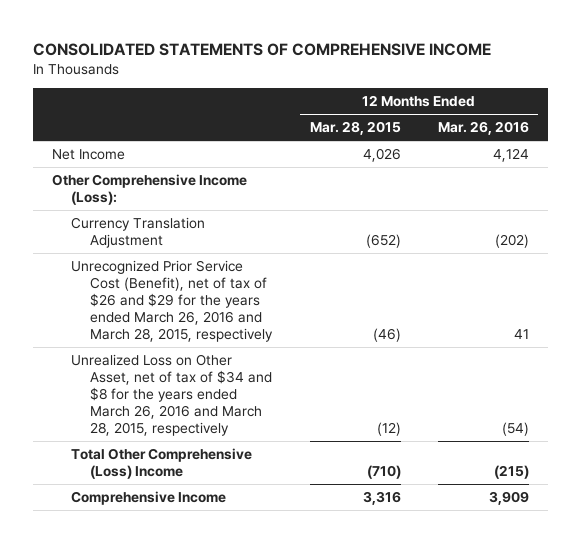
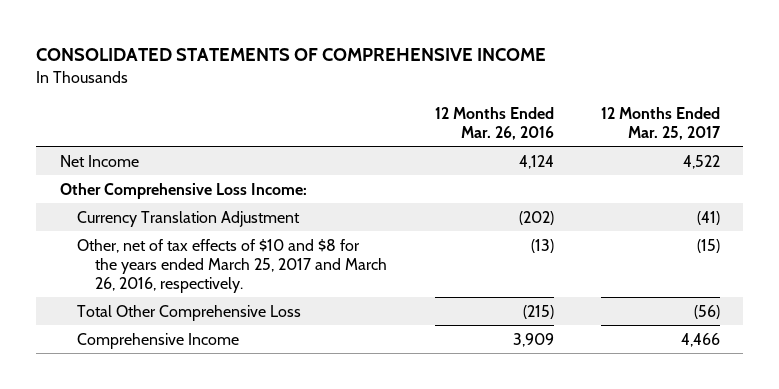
[309,121,401,136] Mar. 28, 2015 -> none
none -> [600,106,721,140] 12 Months Ended Mar. 25, 2017
[52,173,248,205] Other Comprehensive Income (Loss): -> [59,182,307,199] Other Comprehensive Loss Income:
[71,259,274,342] Unrecognized Prior Service Cost (Benefit), net of tax of $26 and $29 for the years ended March 26, 2016 and March 28, 2015, respectively -> none
[71,353,273,436] Unrealized Loss on Other Asset, net of tax of $34 and $8 for the years ended March 26, 2016 and March 28, 2015, respectively -> [77,238,388,293] Other, net of tax effects of $10 and $8 for the years ended March 25, 2017 and March 26, 2016, respectively.
[502,421,530,436] (54) -> [530,238,554,253] (13)
[71,447,253,479] Total Other Comprehensive (Loss) Income -> [77,304,302,321] Total Other Comprehensive Loss

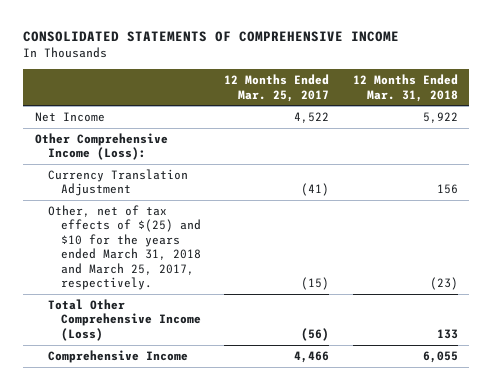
[434,106,554,140] 12 Months Ended Mar. 26, 2016 -> none
none -> [352,74,458,102] 12 Months Ended Mar. 31, 2018
[59,182,307,199] Other Comprehensive Loss Income: -> [34,133,168,161] Other Comprehensive Income (Loss):
[77,238,388,293] Other, net of tax effects of $10 and $8 for the years ended March 25, 2017 and March 26, 2016, respectively. -> [47,205,202,291] Other, net of tax effects of $(25) and $10 for the years ended March 31, 2018 and March 25, 2017, respectively.
[77,304,302,321] Total Other Comprehensive Loss -> [47,299,202,341] Total Other Comprehensive Income (Loss)

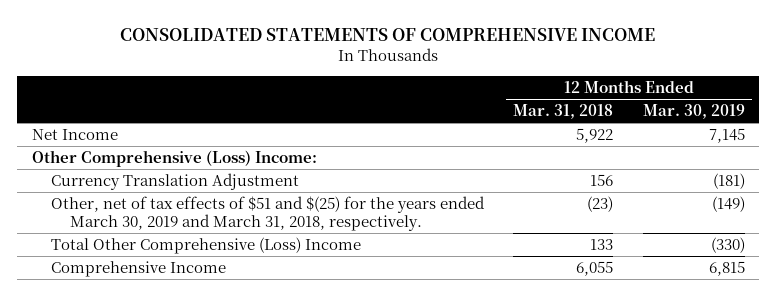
[224,74,330,102] 12 Months Ended Mar. 25, 2017 -> none
none -> [642,104,745,120] Mar. 30, 2019
[34,133,168,161] Other Comprehensive Income (Loss): -> [32,150,318,168] Other Comprehensive (Loss) Income:
[47,205,202,291] Other, net of tax effects of $(25) and $10 for the years ended March 31, 2018 and March 25, 2017, respectively. -> [51,196,486,231] Other, net of tax effects of $51 and $(25) for the years ended March 30, 2019 and March 31, 2018, respectively.
[47,299,202,341] Total Other Comprehensive Income (Loss) -> [51,237,362,255] Total Other Comprehensive (Loss) Income

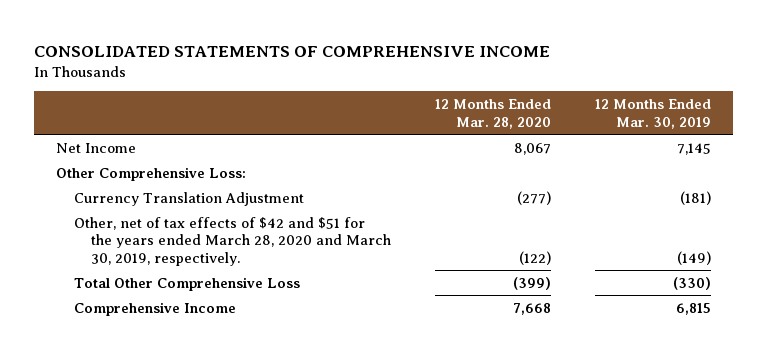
[513,104,614,120] Mar. 31, 2018 -> none
none -> [435,99,552,129] 12 Months Ended Mar. 28, 2020
[32,150,318,168] Other Comprehensive (Loss) Income: -> [55,166,246,181] Other Comprehensive Loss:
[51,196,486,231] Other, net of tax effects of $51 and $(25) for the years ended March 30, 2019 and March 31, 2018, respectively. -> [73,216,392,266] Other, net of tax effects of $42 and $51 for the years ended March 28, 2020 and March 30, 2019, respectively.
[51,237,362,255] Total Other Comprehensive (Loss) Income -> [73,276,300,291] Total Other Comprehensive Loss

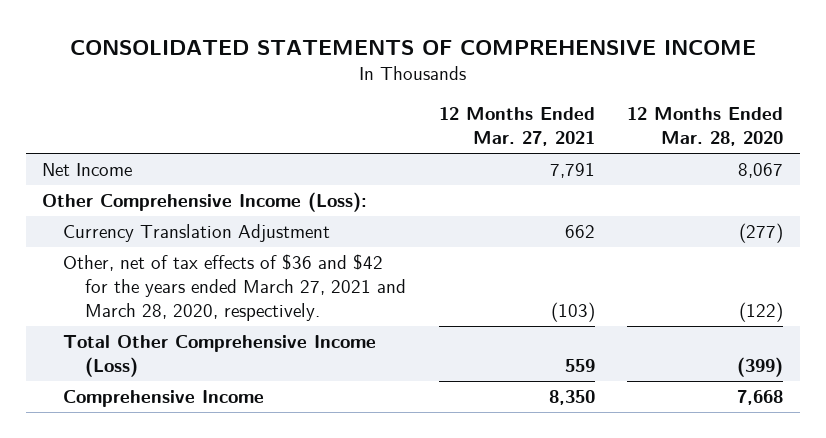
[594,99,711,129] 12 Months Ended Mar. 30, 2019 -> none
none -> [438,107,595,147] 12 Months Ended Mar. 27, 2021
[55,166,246,181] Other Comprehensive Loss: -> [42,192,368,213] Other Comprehensive Income (Loss):
[73,216,392,266] Other, net of tax effects of $42 and $51 for the years ended March 28, 2020 and March 30, 2019, respectively. -> [63,254,406,321] Other, net of tax effects of $36 and $42 for the years ended March 27, 2021 and March 28, 2020, respectively.
[73,276,300,291] Total Other Comprehensive Loss -> [63,335,377,377] Total Other Comprehensive Income (Loss)

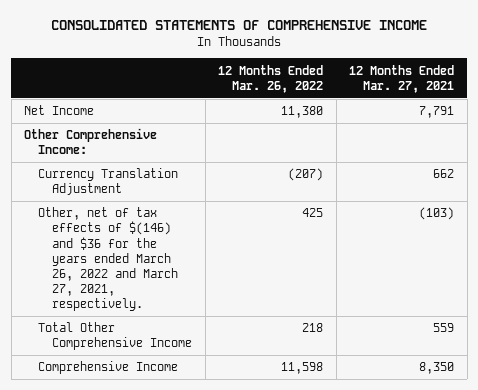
[627,107,784,147] 12 Months Ended Mar. 28, 2020 -> none
none -> [218,64,324,93] 12 Months Ended Mar. 26, 2022
[42,192,368,213] Other Comprehensive Income (Loss): -> [24,128,158,155] Other Comprehensive Income:
[63,254,406,321] Other, net of tax effects of $36 and $42 for the years ended March 27, 2021 and March 28, 2020, respectively. -> [38,207,179,311] Other, net of tax effects of $(146) and $36 for the years ended March 26, 2022 and March 27, 2021, respectively.
[63,335,377,377] Total Other Comprehensive Income (Loss) -> [38,322,193,351] Total Other Comprehensive Income

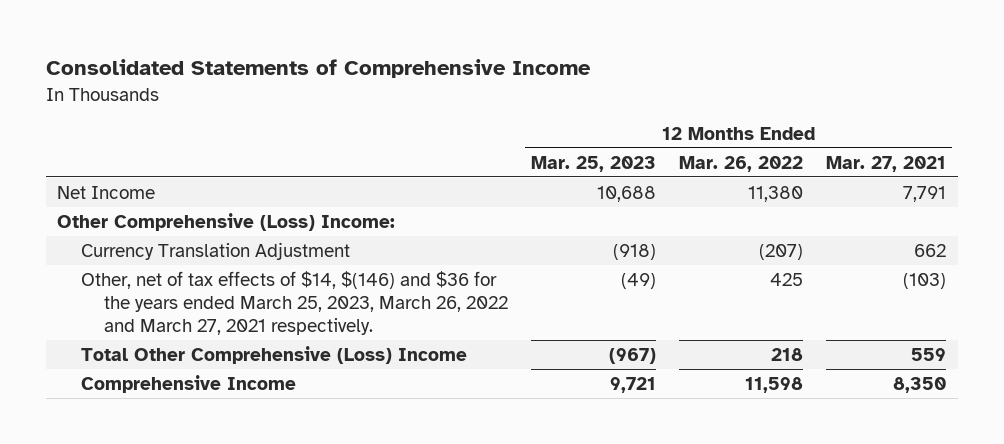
[51,19,428,30] CONSOLIDATED STATEMENTS OF COMPREHENSIVE INCOME -> [45,59,591,79] Consolidated Statements of Comprehensive Income
none -> [530,155,656,172] Mar. 25, 2023
[24,128,158,155] Other Comprehensive Income: -> [57,212,396,231] Other Comprehensive (Loss) Income:
[38,207,179,311] Other, net of tax effects of $(146) and $36 for the years ended March 26, 2022 and March 27, 2021, respectively. -> [80,270,508,336] Other, net of tax effects of $14, $(146) and $36 for the years ended March 25, 2023, March 26, 2022 and March 27, 2021 respectively.
[38,322,193,351] Total Other Comprehensive Income -> [80,345,467,364] Total Other Comprehensive (Loss) Income

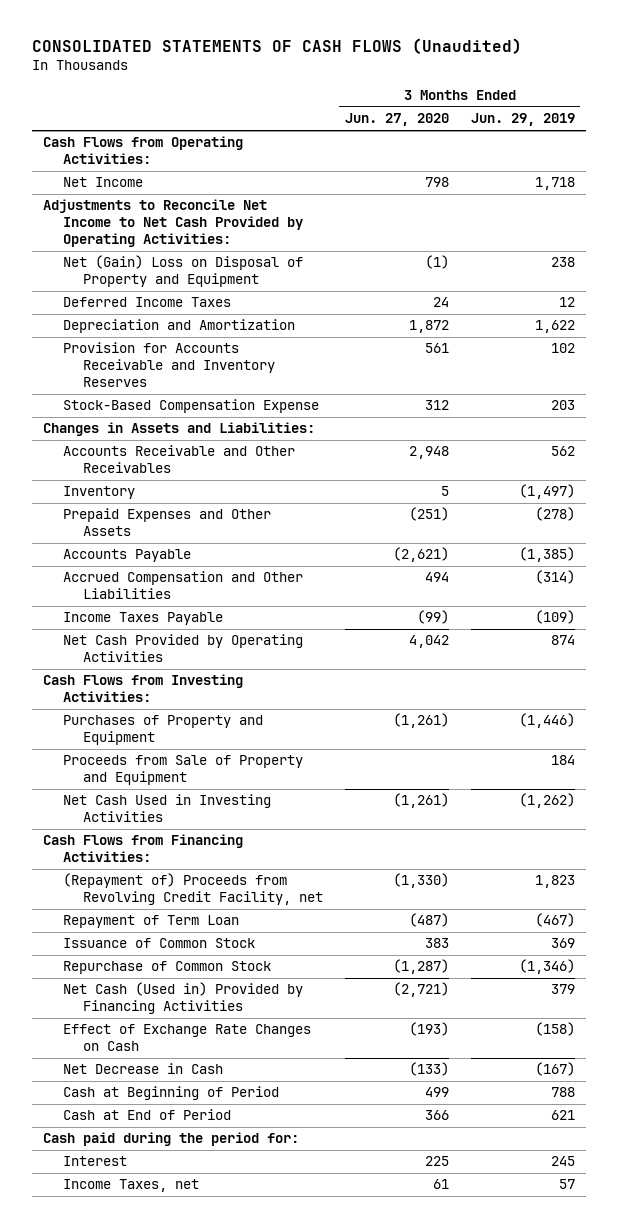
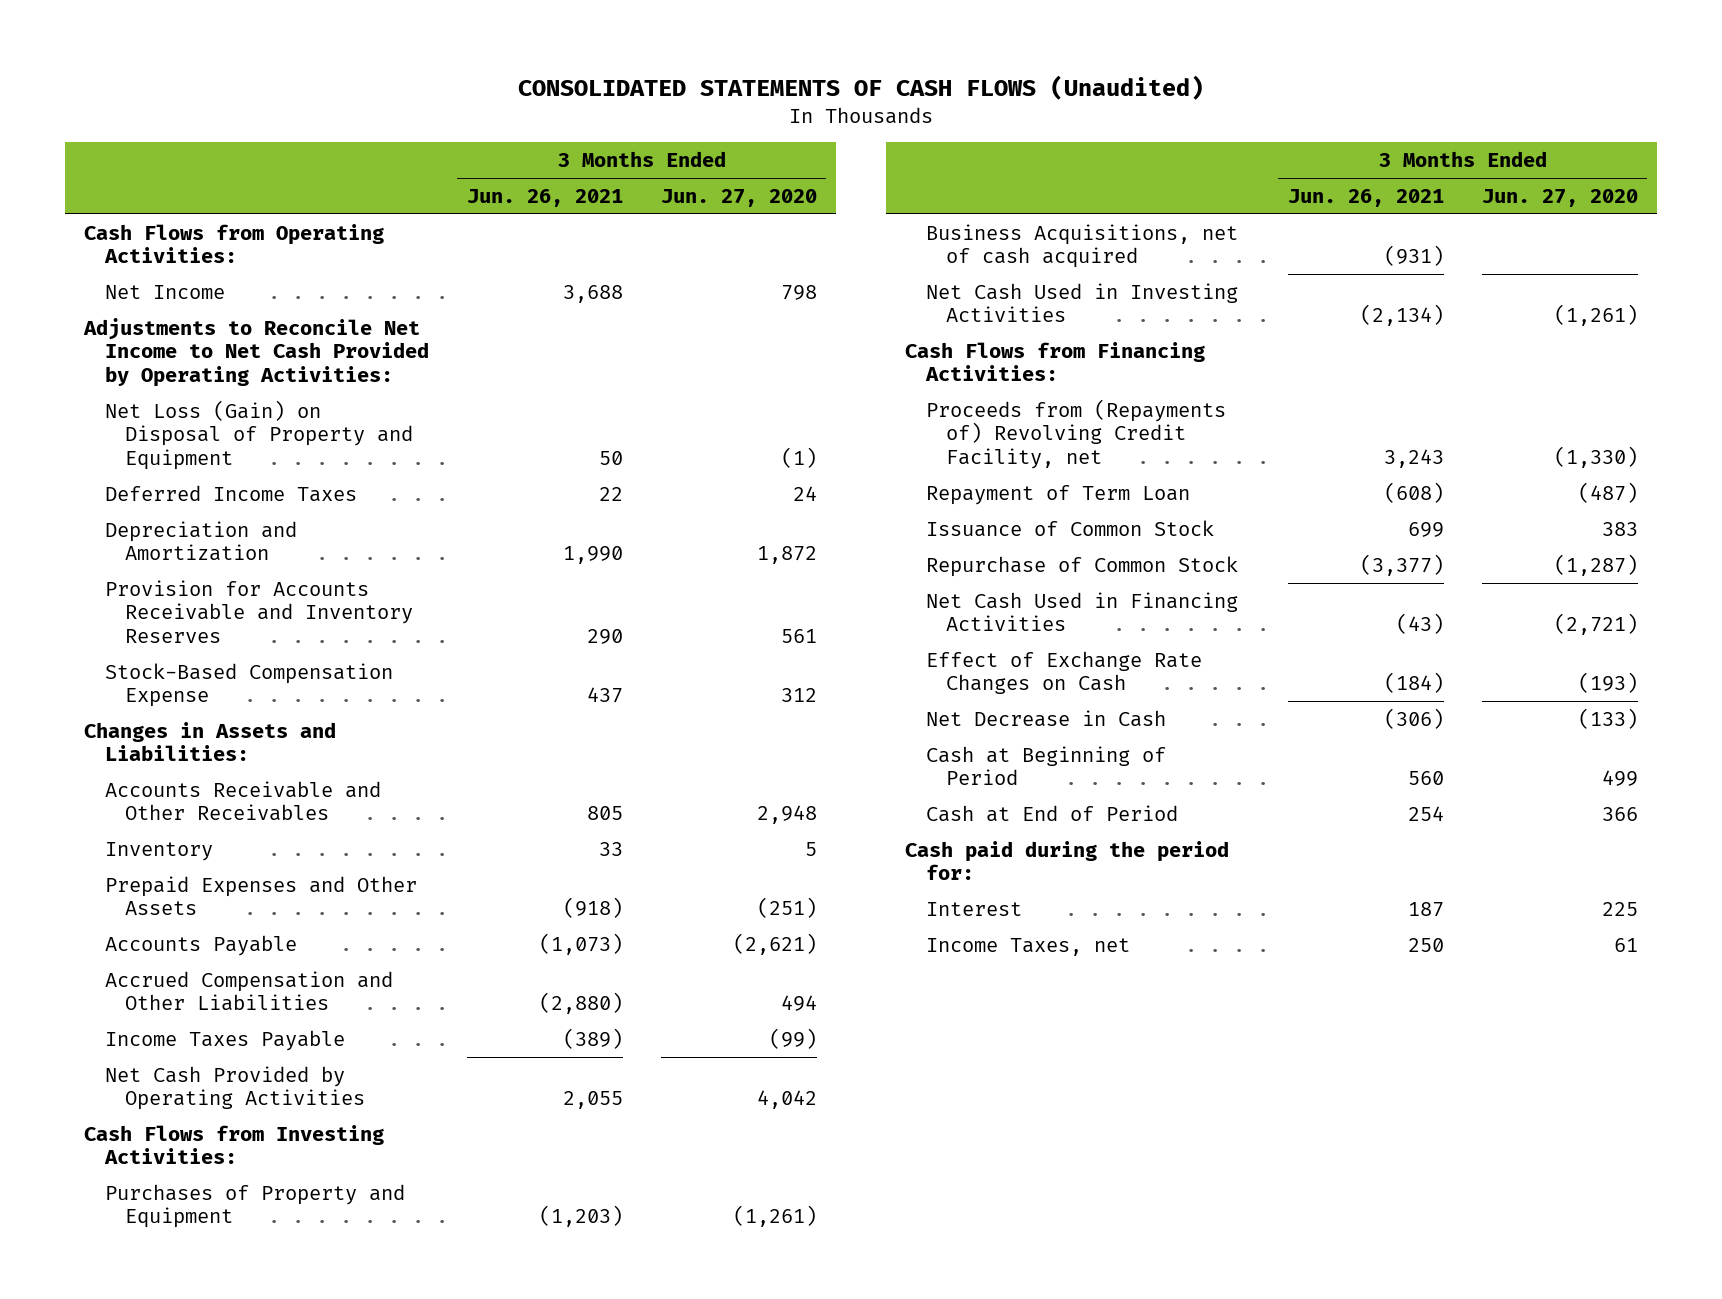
[470,113,575,127] Jun. 29, 2019 -> none
none -> [466,188,623,207] Jun. 26, 2021
[62,255,303,288] Net (Gain) Loss on Disposal of Property and Equipment -> [104,399,414,470] Net Loss (Gain) on Disposal of Property and Equipment
[62,755,303,786] Proceeds from Sale of Property and Equipment -> none
none -> [925,223,1238,269] Business Acquisitions, net of cash acquired
[62,873,323,906] (Repayment of) Proceeds from Revolving Credit Facility, net -> [925,398,1226,469] Proceeds from (Repayments of) Revolving Credit Facility, net
[62,982,303,1015] Net Cash (Used in) Provided by Financing Activities -> [925,591,1238,632] Net Cash Used in Financing Activities

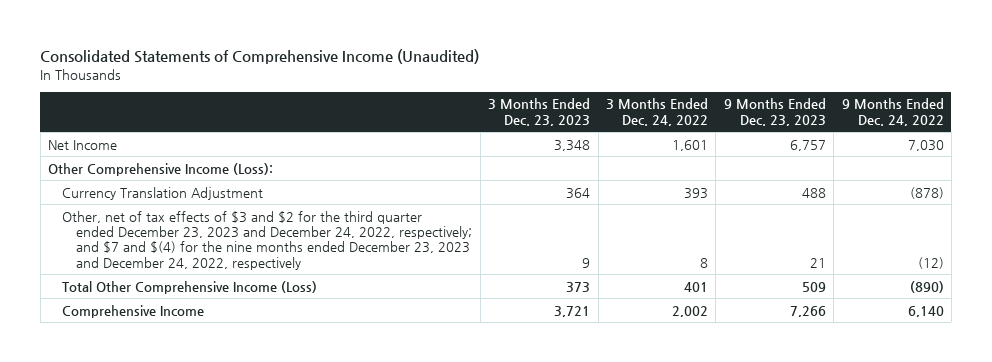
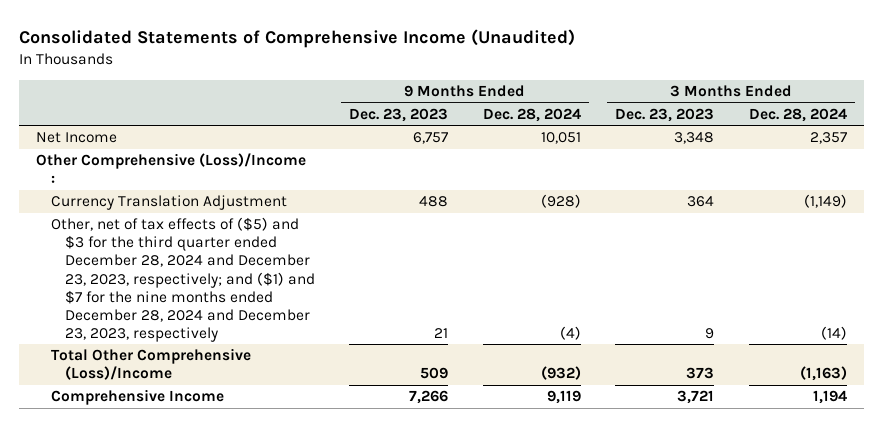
[605,98,708,126] 3 Months Ended Dec. 24, 2022 -> none
[841,98,944,126] 9 Months Ended Dec. 24, 2022 -> none
none -> [482,107,581,122] Dec. 28, 2024
none -> [748,107,847,122] Dec. 28, 2024
[48,162,274,176] Other Comprehensive Income (Loss): -> [36,153,307,184] Other Comprehensive (Loss)/Income :
[62,210,473,270] Other, net of tax effects of $3 and $2 for the third quarter ended December 23, 2023 and December 24, 2022, respectively; and $7 and $(4) for the nine months ended December 23, 2023 and December 24, 2022, respectively -> [50,217,315,342] Other, net of tax effects of ($5) and $3 for the third quarter ended December 28, 2024 and December 23, 2023, respectively; and ($1) and $7 for the nine months ended December 28, 2024 and December 23, 2023, respectively
[62,280,318,294] Total Other Comprehensive Income (Loss) -> [50,348,251,381] Total Other Comprehensive (Loss)/Income

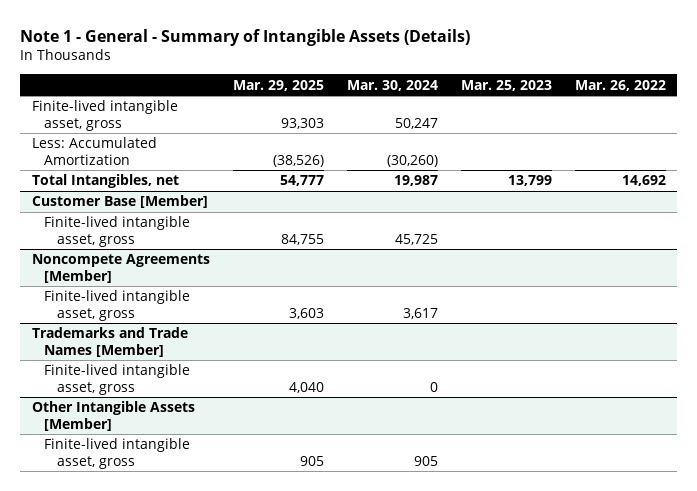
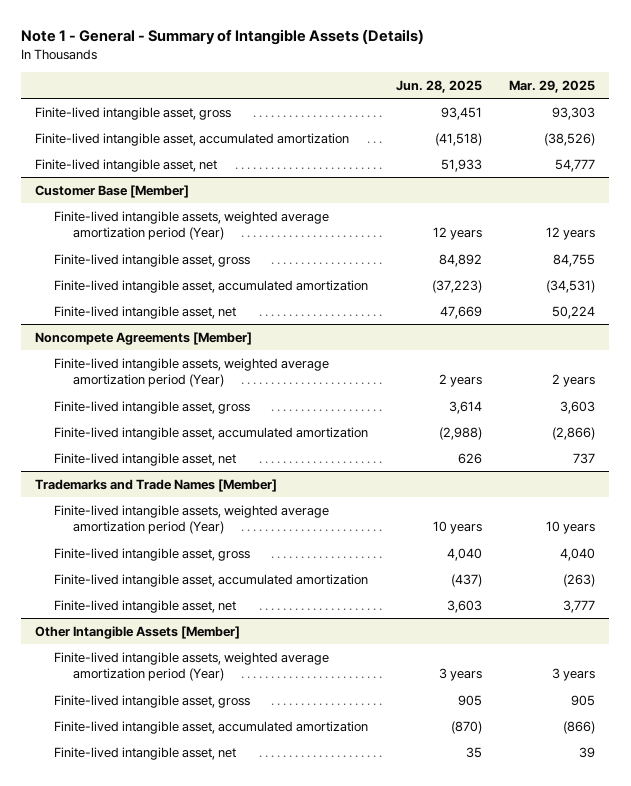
[346,79,438,91] Mar. 30, 2024 -> none
[460,79,552,91] Mar. 25, 2023 -> none
[574,79,666,91] Mar. 26, 2022 -> none
none -> [395,79,482,93] Jun. 28, 2025
[31,137,157,165] Less: Accumulated Amortization -> [35,132,350,146] Finite-lived intangible asset, accumulated amortization
[31,174,179,189] Total Intangibles, net -> [35,158,218,172] Finite-lived intangible asset, net
none -> [53,210,329,241] Finite-lived intangible assets, weighted average amortization period (Year)
none -> [53,279,368,293] Finite-lived intangible asset, accumulated amortization
none -> [53,305,236,319] Finite-lived intangible asset, net
none -> [53,357,329,388] Finite-lived intangible assets, weighted average amortization period (Year)
none -> [53,426,368,440] Finite-lived intangible asset, accumulated amortization
none -> [53,452,236,466] Finite-lived intangible asset, net
none -> [53,504,329,535] Finite-lived intangible assets, weighted average amortization period (Year)
none -> [53,573,368,587] Finite-lived intangible asset, accumulated amortization
none -> [53,599,236,613] Finite-lived intangible asset, net
none -> [53,651,329,682] Finite-lived intangible assets, weighted average amortization period (Year)
none -> [53,720,368,734] Finite-lived intangible asset, accumulated amortization
none -> [53,746,236,760] Finite-lived intangible asset, net

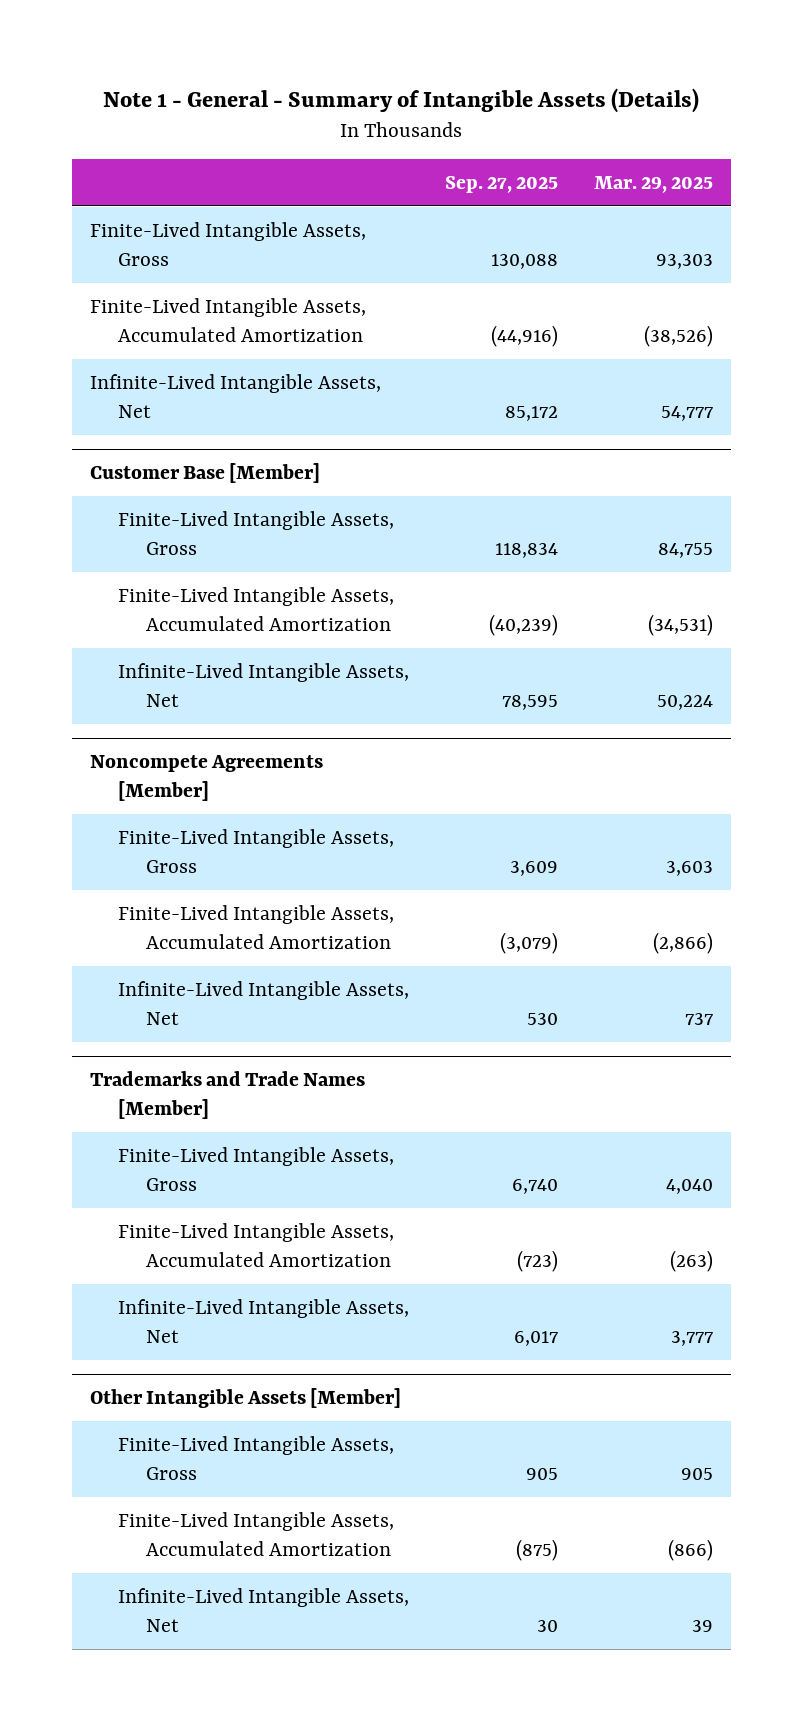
[395,79,482,93] Jun. 28, 2025 -> none
none -> [444,176,558,194] Sep. 27, 2025
[35,106,232,120] Finite-lived intangible asset, gross -> [89,221,366,266] Finite-Lived Intangible Assets, Gross
[35,132,350,146] Finite-lived intangible asset, accumulated amortization -> [89,297,366,342] Finite-Lived Intangible Assets, Accumulated Amortization
[35,158,218,172] Finite-lived intangible asset, net -> [89,373,381,418] Infinite-Lived Intangible Assets, Net
[53,210,329,241] Finite-lived intangible assets, weighted average amortization period (Year) -> none
[53,253,250,267] Finite-lived intangible asset, gross -> [117,510,394,555] Finite-Lived Intangible Assets, Gross
[53,279,368,293] Finite-lived intangible asset, accumulated amortization -> [117,586,394,631] Finite-Lived Intangible Assets, Accumulated Amortization
[53,305,236,319] Finite-lived intangible asset, net -> [117,662,409,707] Infinite-Lived Intangible Assets, Net
[53,357,329,388] Finite-lived intangible assets, weighted average amortization period (Year) -> none
[53,400,250,414] Finite-lived intangible asset, gross -> [117,828,394,873] Finite-Lived Intangible Assets, Gross
[53,426,368,440] Finite-lived intangible asset, accumulated amortization -> [117,904,394,949] Finite-Lived Intangible Assets, Accumulated Amortization
[53,452,236,466] Finite-lived intangible asset, net -> [117,980,409,1025] Infinite-Lived Intangible Assets, Net
[53,504,329,535] Finite-lived intangible assets, weighted average amortization period (Year) -> none
[53,547,250,561] Finite-lived intangible asset, gross -> [117,1146,394,1191] Finite-Lived Intangible Assets, Gross
[53,573,368,587] Finite-lived intangible asset, accumulated amortization -> [117,1222,394,1267] Finite-Lived Intangible Assets, Accumulated Amortization
[53,599,236,613] Finite-lived intangible asset, net -> [117,1298,409,1343] Infinite-Lived Intangible Assets, Net
[53,651,329,682] Finite-lived intangible assets, weighted average amortization period (Year) -> none
[53,694,250,708] Finite-lived intangible asset, gross -> [117,1435,394,1480] Finite-Lived Intangible Assets, Gross
[53,720,368,734] Finite-lived intangible asset, accumulated amortization -> [117,1511,394,1556] Finite-Lived Intangible Assets, Accumulated Amortization
[53,746,236,760] Finite-lived intangible asset, net -> [117,1587,409,1632] Infinite-Lived Intangible Assets, Net

